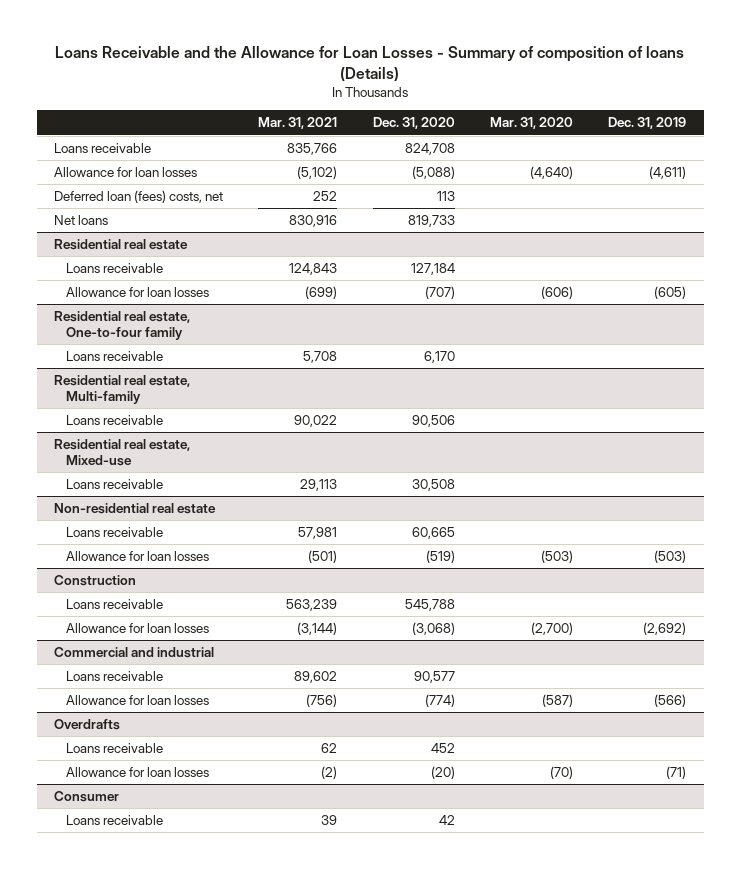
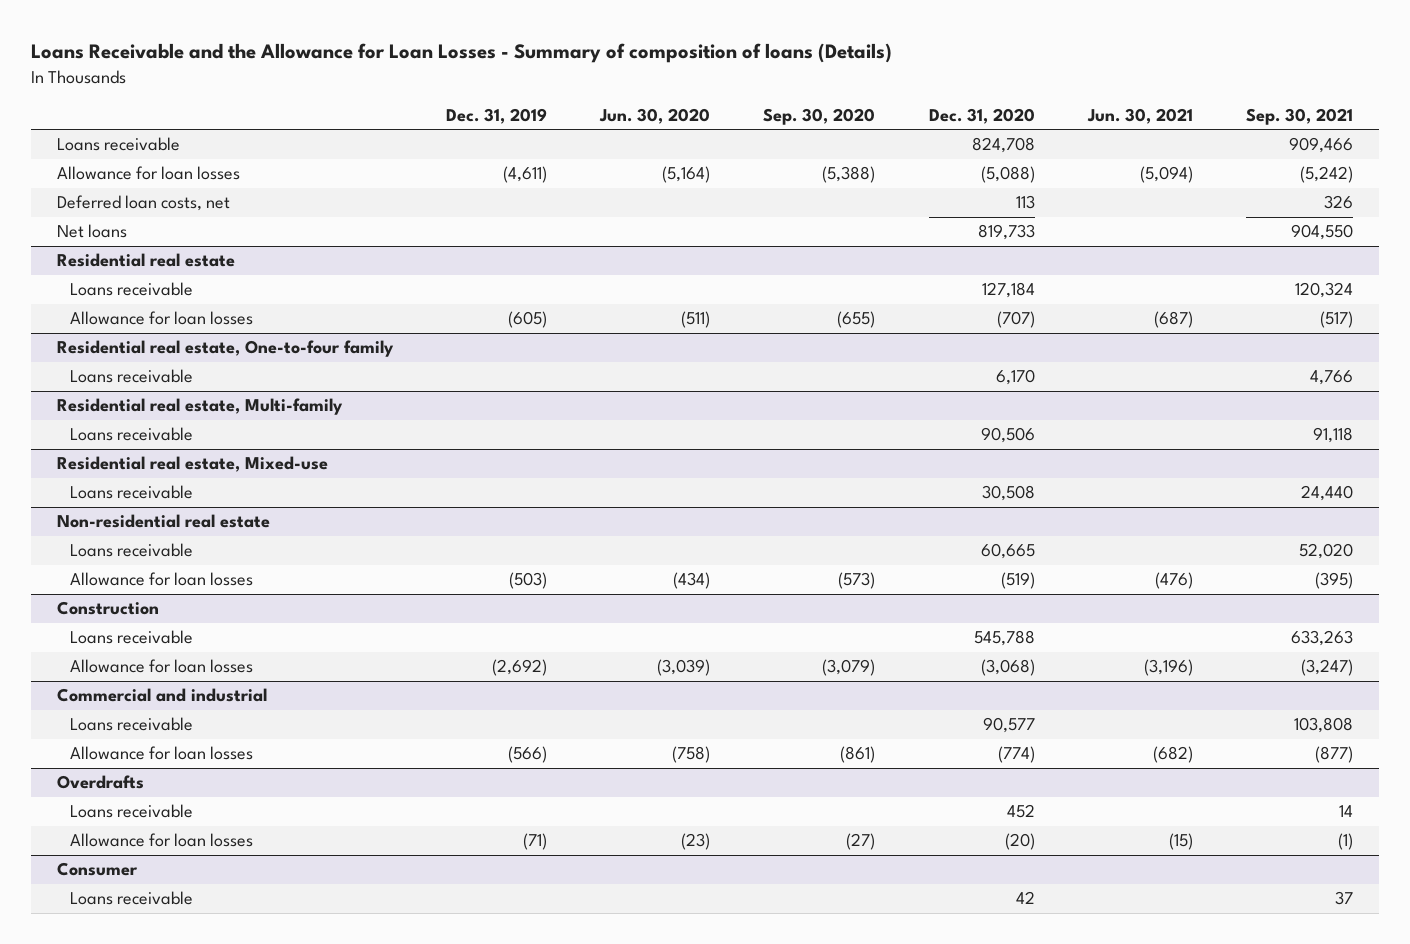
[258,117,338,130] Mar. 31, 2021 -> none
[489,117,573,130] Mar. 31, 2020 -> none
none -> [599,107,711,124] Jun. 30, 2020
none -> [763,107,876,125] Sep. 30, 2020
none -> [1086,107,1193,124] Jun. 30, 2021
none -> [1245,107,1353,125] Sep. 30, 2021
[54,190,224,204] Deferred loan (fees) costs, net -> [57,195,231,212] Deferred loan costs, net

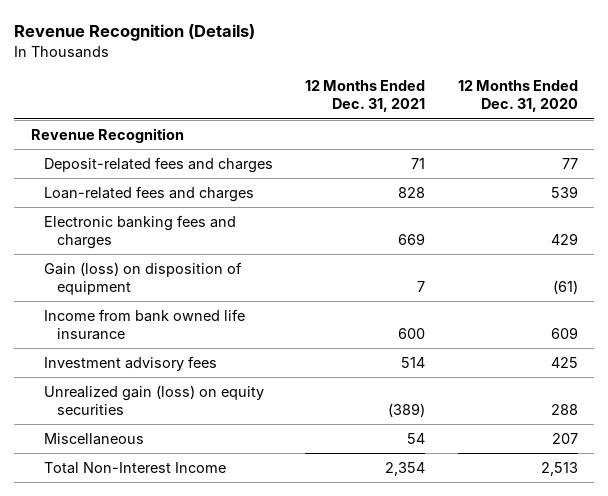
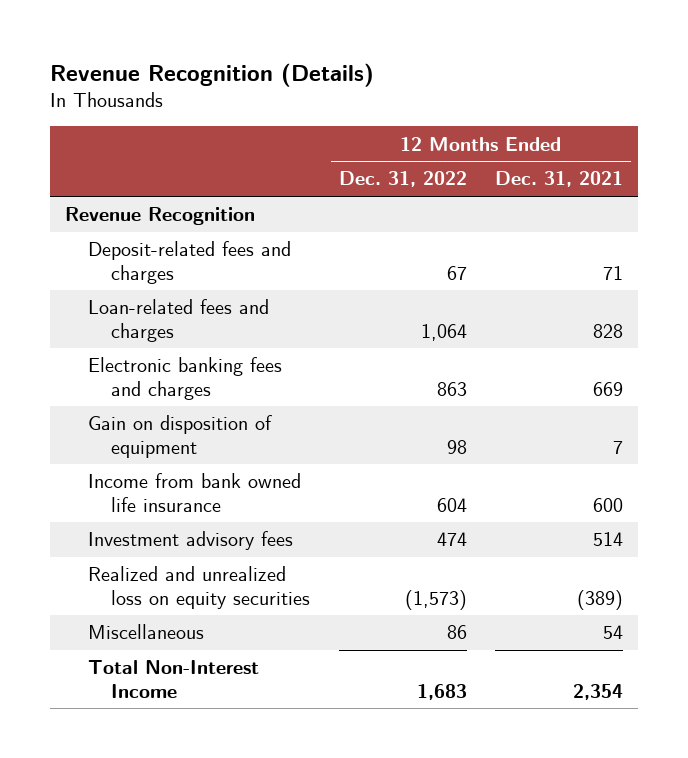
[457,80,578,113] 12 Months Ended Dec. 31, 2020 -> none
none -> [338,171,467,188] Dec. 31, 2022
[43,261,242,296] Gain (loss) on disposition of equipment -> [87,415,272,458] Gain on disposition of equipment
[43,384,264,416] Unrealized gain (loss) on equity securities -> [87,566,310,609] Realized and unrealized loss on equity securities

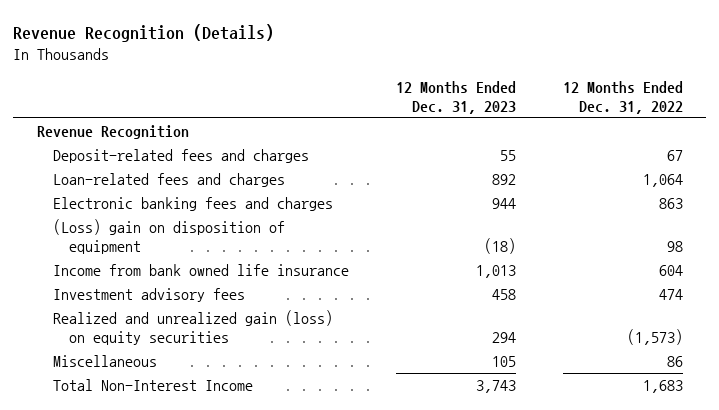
[495,171,624,188] Dec. 31, 2021 -> none
none -> [395,80,516,114] 12 Months Ended Dec. 31, 2023
[87,415,272,458] Gain on disposition of equipment -> [52,219,285,255] (Loss) gain on disposition of equipment
[87,566,310,609] Realized and unrealized loss on equity securities -> [52,310,333,346] Realized and unrealized gain (loss) on equity securities

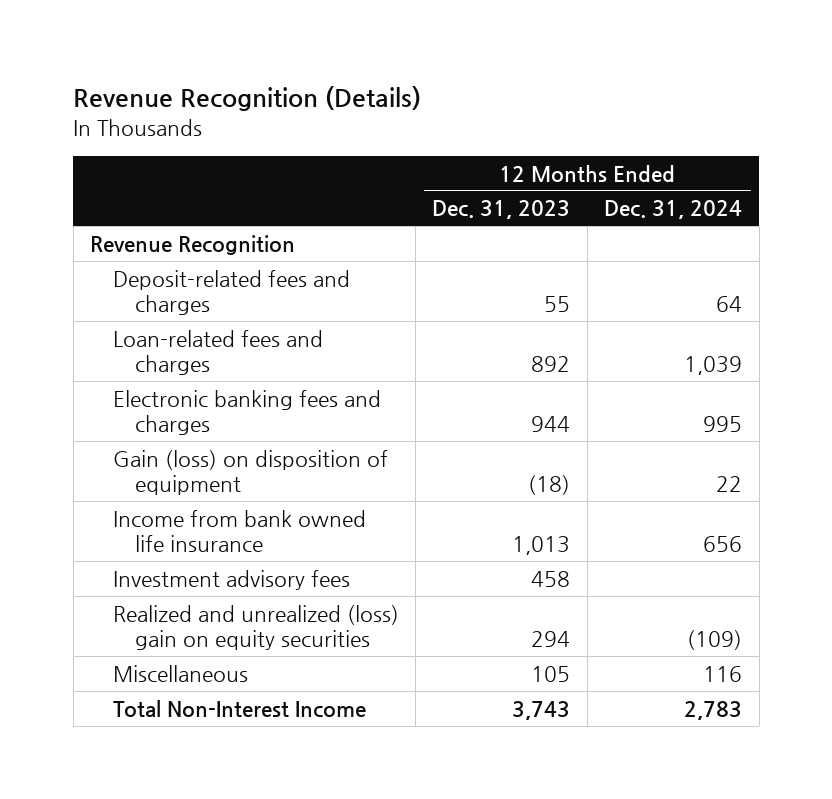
[562,80,683,114] 12 Months Ended Dec. 31, 2022 -> none
none -> [604,200,743,220] Dec. 31, 2024
[52,219,285,255] (Loss) gain on disposition of equipment -> [112,449,388,496] Gain (loss) on disposition of equipment
[52,310,333,346] Realized and unrealized gain (loss) on equity securities -> [112,604,399,651] Realized and unrealized (loss) gain on equity securities

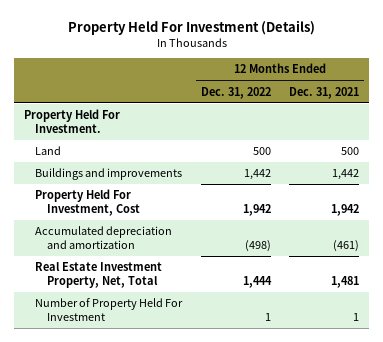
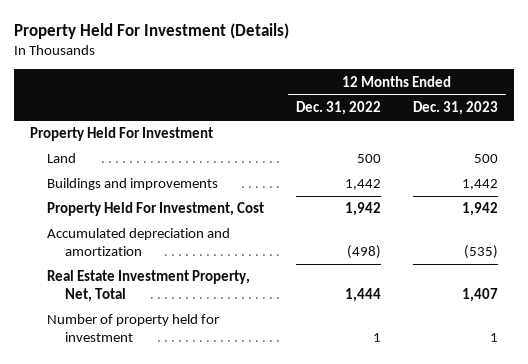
[289,86,360,99] Dec. 31, 2021 -> none
none -> [413,101,499,116] Dec. 31, 2023
[23,109,120,133] Property Held For Investment. -> [29,127,213,142] Property Held For Investment
[35,298,184,321] Number of Property Held For Investment -> [47,314,220,343] Number of property held for investment

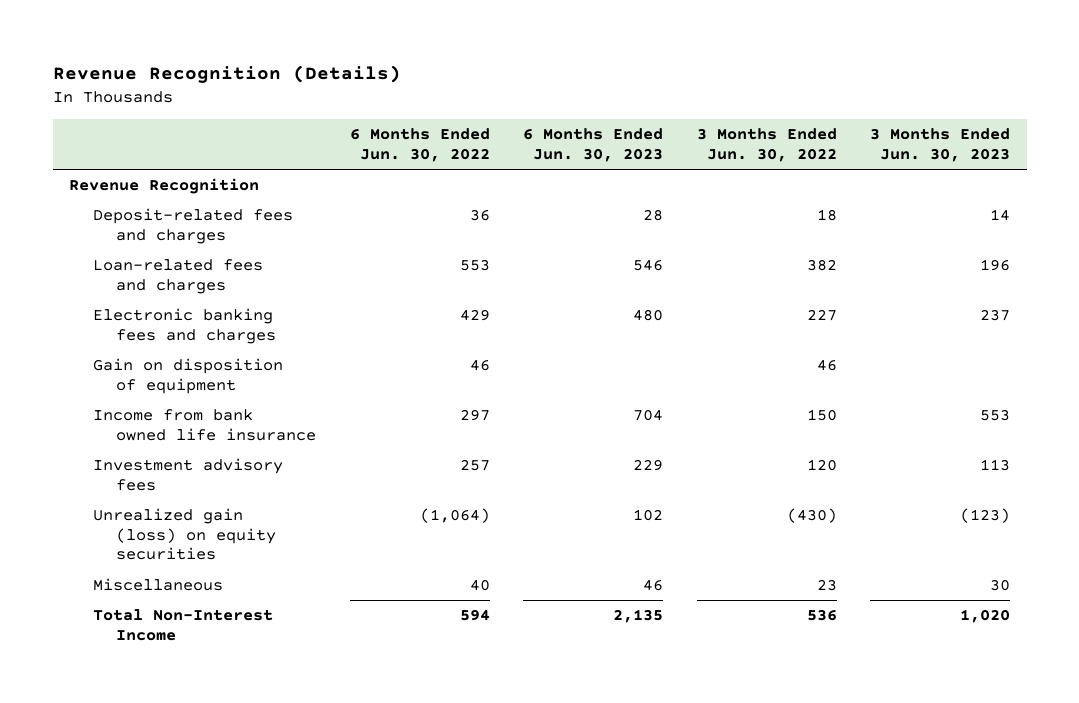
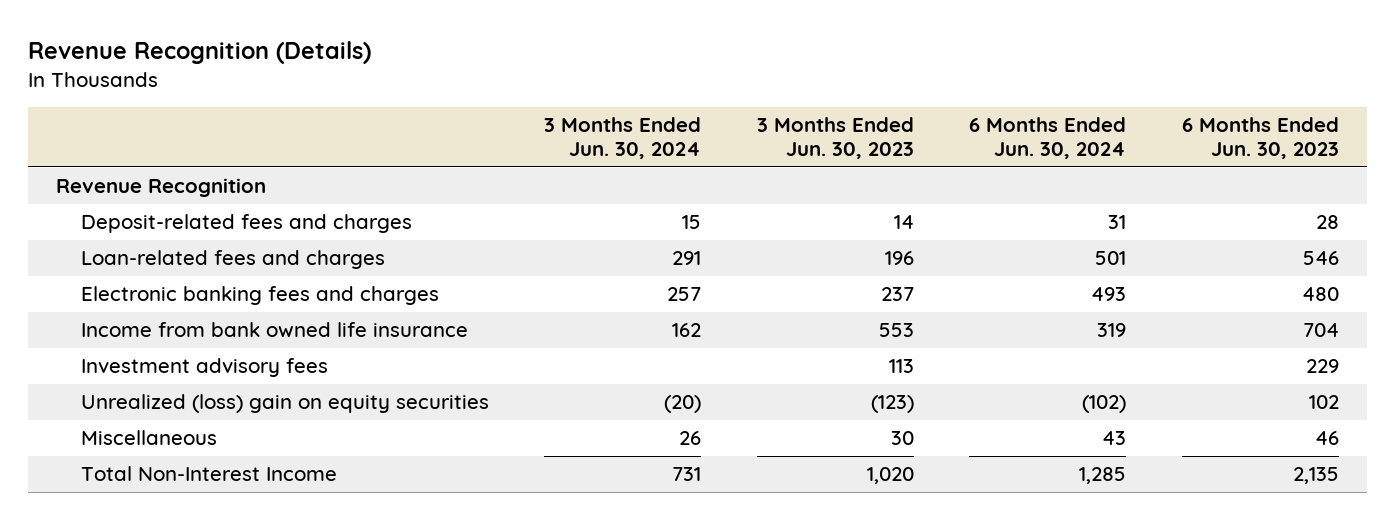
[349,128,490,162] 6 Months Ended Jun. 30, 2022 -> none
[696,128,837,162] 3 Months Ended Jun. 30, 2022 -> none
none -> [544,117,702,160] 3 Months Ended Jun. 30, 2024
none -> [969,117,1127,160] 6 Months Ended Jun. 30, 2024
[92,358,283,394] Gain on disposition of equipment -> none
[92,508,277,561] Unrealized gain (loss) on equity securities -> [80,394,489,414] Unrealized (loss) gain on equity securities

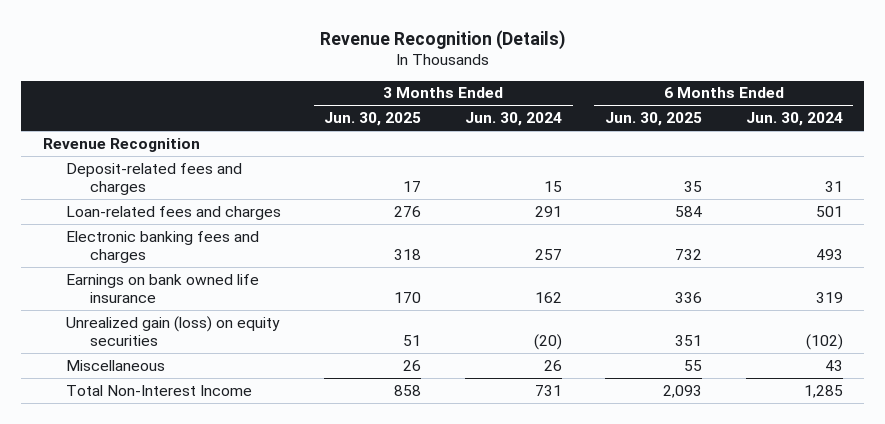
[756,117,914,160] 3 Months Ended Jun. 30, 2023 -> none
[1181,117,1339,160] 6 Months Ended Jun. 30, 2023 -> none
none -> [324,112,422,127] Jun. 30, 2025
none -> [605,112,703,127] Jun. 30, 2025
[80,358,328,378] Investment advisory fees -> none
[80,322,468,339] Income from bank owned life insurance -> [66,273,260,304] Earnings on bank owned life insurance
[80,394,489,414] Unrealized (loss) gain on equity securities -> [66,315,281,347] Unrealized gain (loss) on equity securities

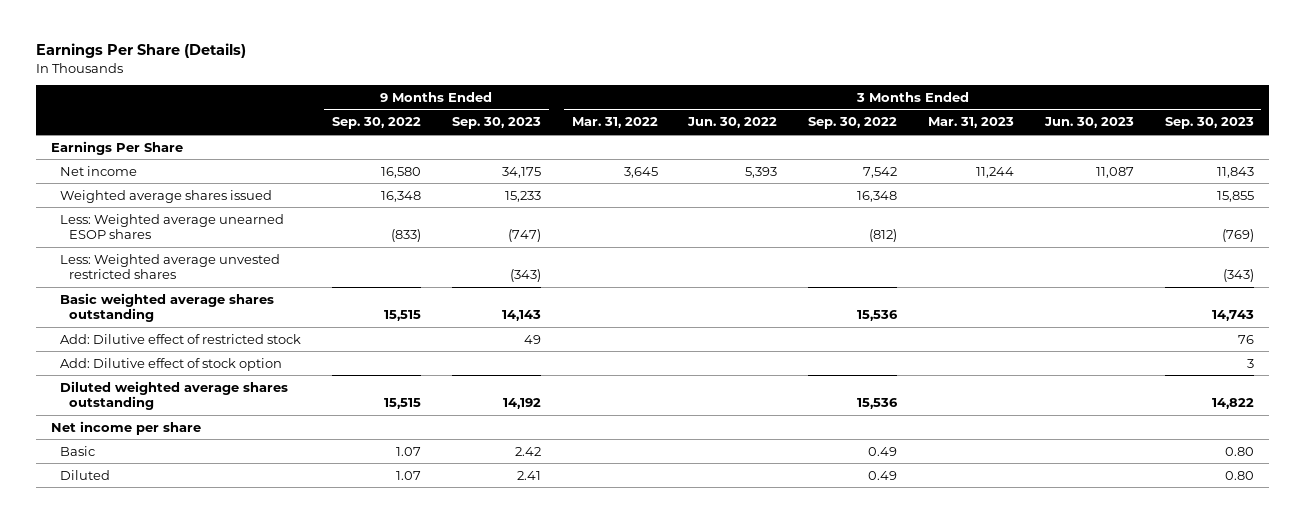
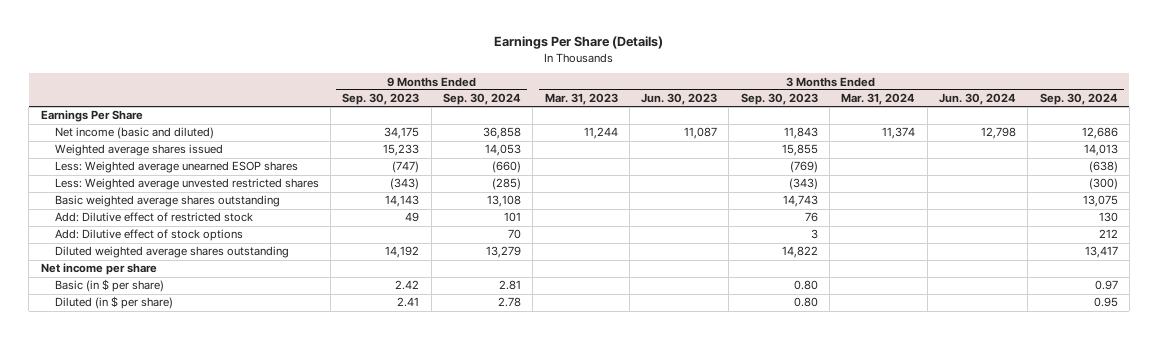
[332,117,422,130] Sep. 30, 2022 -> none
[571,117,658,129] Mar. 31, 2022 -> none
[687,117,778,129] Jun. 30, 2022 -> none
[808,117,898,130] Sep. 30, 2022 -> none
none -> [442,93,521,106] Sep. 30, 2024
none -> [841,93,916,106] Mar. 31, 2024
none -> [939,93,1017,106] Jun. 30, 2024
none -> [1039,93,1118,106] Sep. 30, 2024
[60,165,138,176] Net income -> [54,127,214,140] Net income (basic and diluted)
[60,357,283,371] Add: Dilutive effect of stock option -> [54,229,243,242] Add: Dilutive effect of stock options
[60,445,96,456] Basic -> [54,279,164,293] Basic (in $ per share)
[60,469,111,480] Diluted -> [54,296,173,310] Diluted (in $ per share)

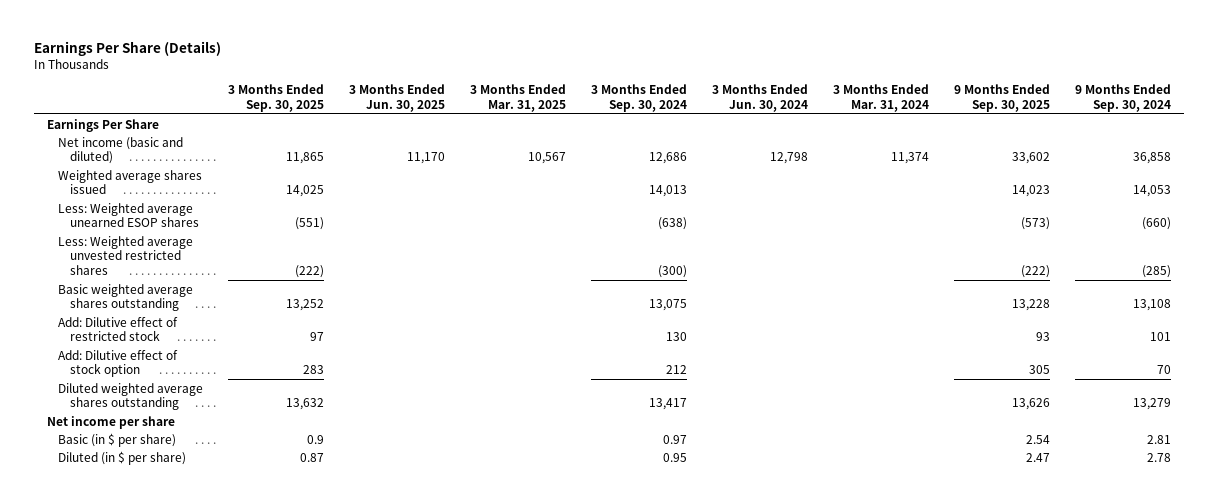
[342,93,420,106] Sep. 30, 2023 -> none
[544,93,618,106] Mar. 31, 2023 -> none
[641,93,718,106] Jun. 30, 2023 -> none
[740,93,818,106] Sep. 30, 2023 -> none
none -> [228,84,325,112] 3 Months Ended Sep. 30, 2025
none -> [349,84,446,112] 3 Months Ended Jun. 30, 2025
none -> [470,84,567,112] 3 Months Ended Mar. 31, 2025
none -> [954,84,1051,112] 9 Months Ended Sep. 30, 2025
[54,229,243,242] Add: Dilutive effect of stock options -> [58,349,179,378] Add: Dilutive effect of stock option

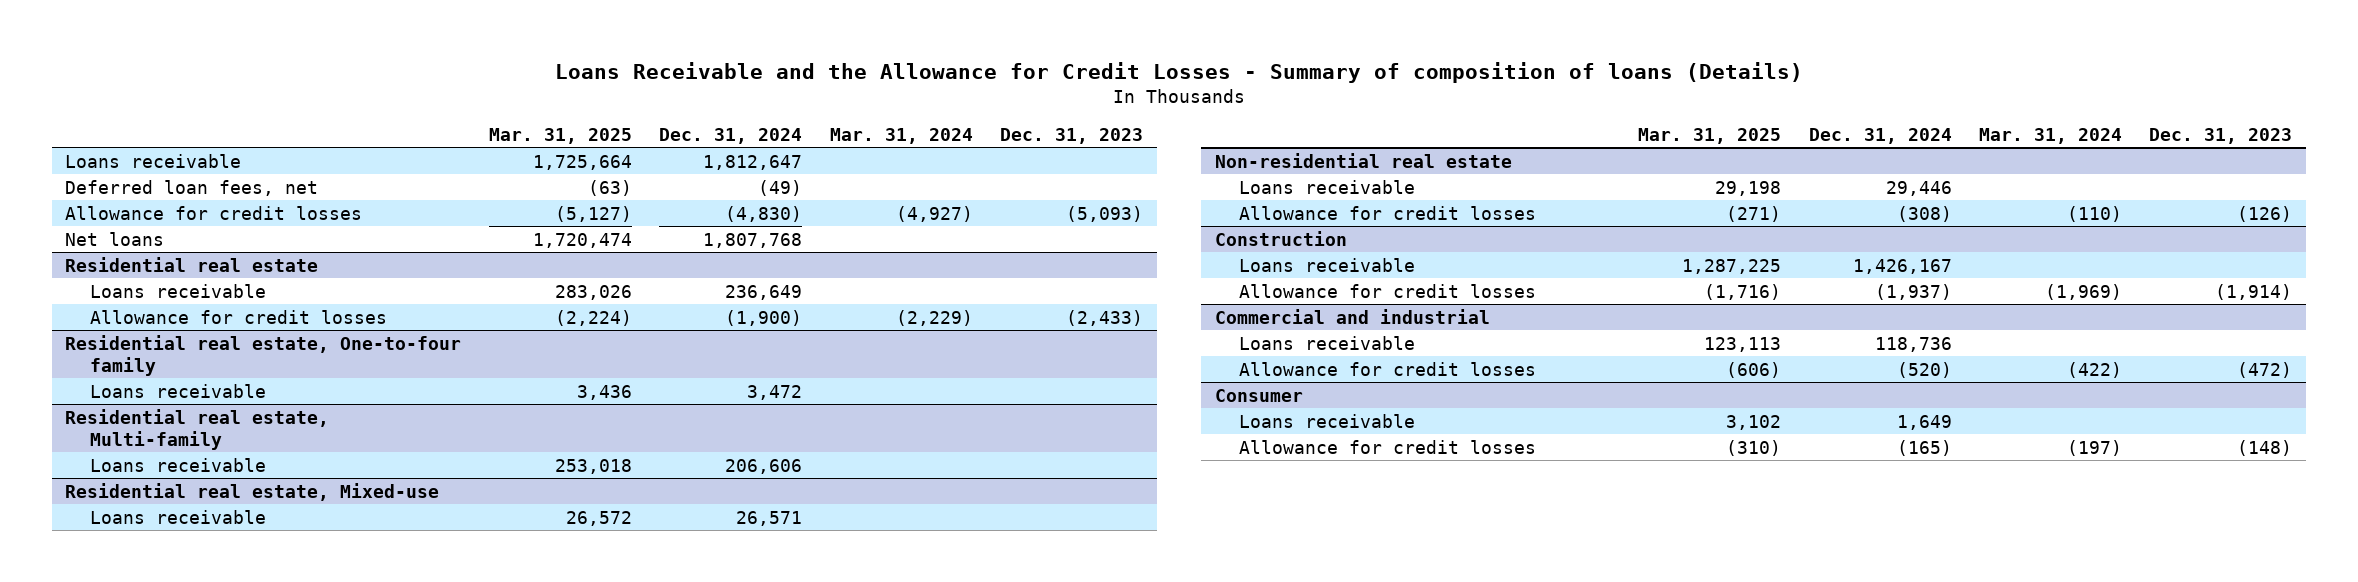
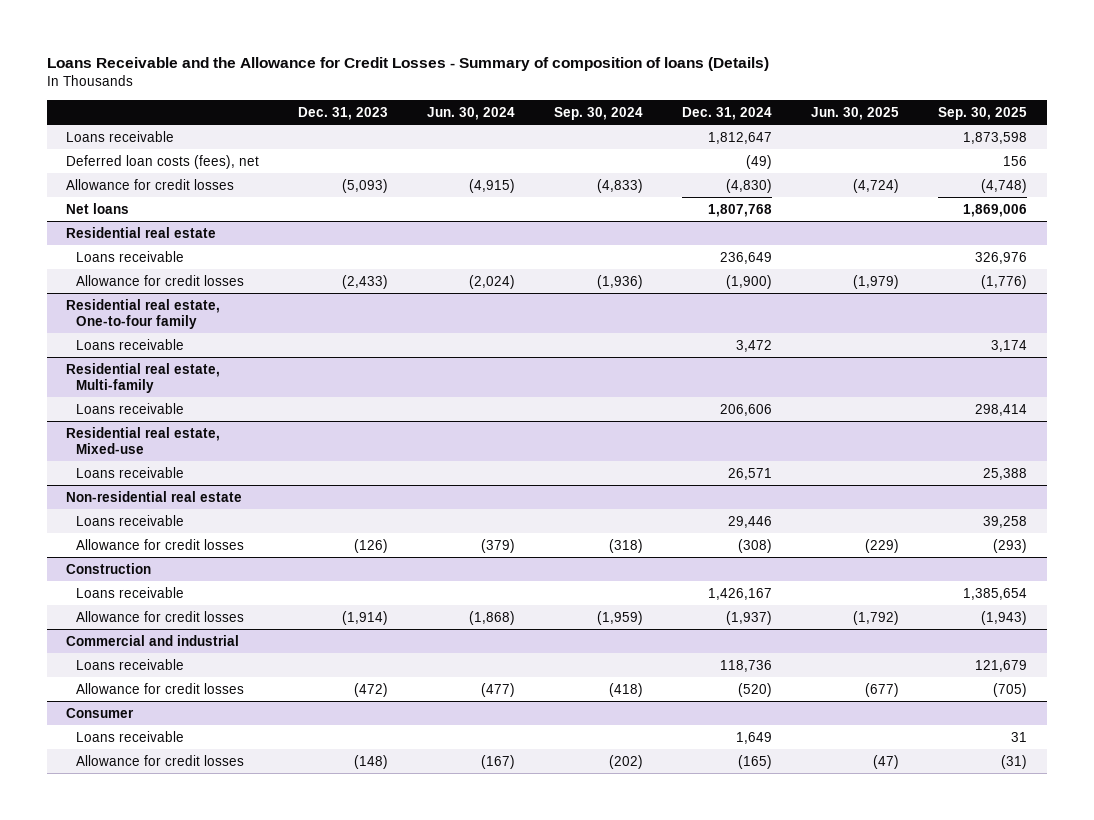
[488,127,632,144] Mar. 31, 2025 -> none
[829,127,973,144] Mar. 31, 2024 -> none
none -> [427,106,516,120] Jun. 30, 2024
none -> [554,106,644,120] Sep. 30, 2024
none -> [811,106,900,120] Jun. 30, 2025
none -> [938,106,1028,120] Sep. 30, 2025
[65,179,319,196] Deferred loan fees, net -> [66,154,260,169] Deferred loan costs (fees), net

